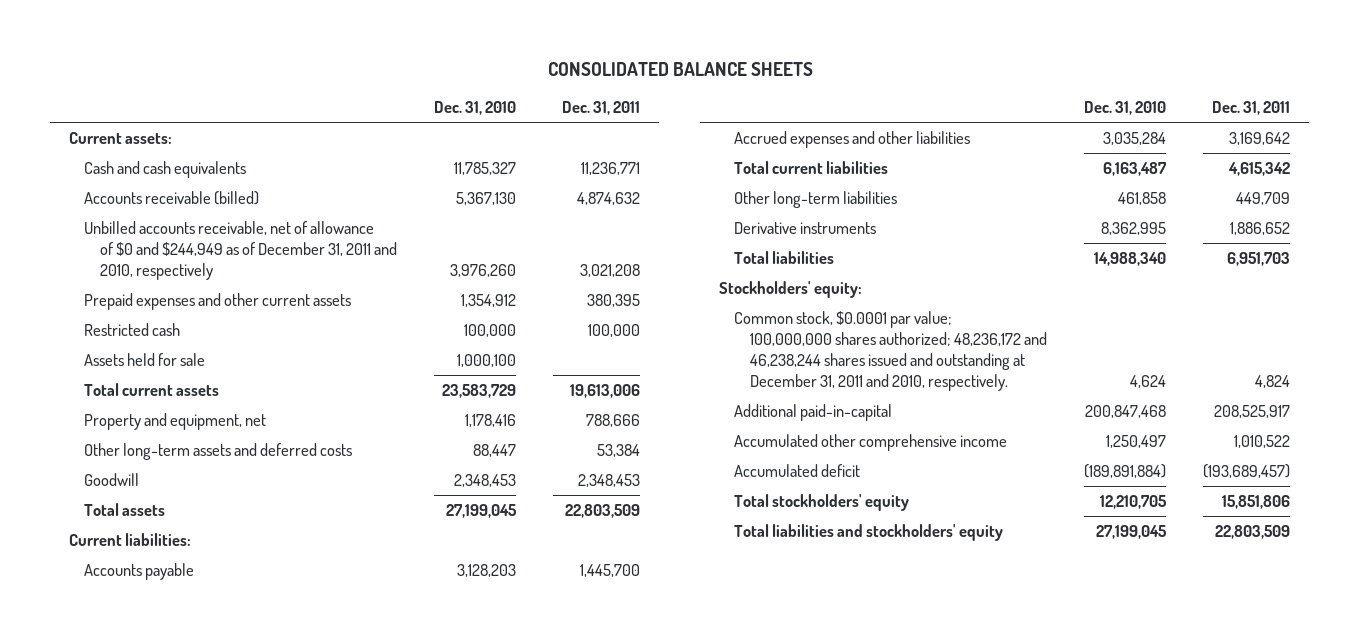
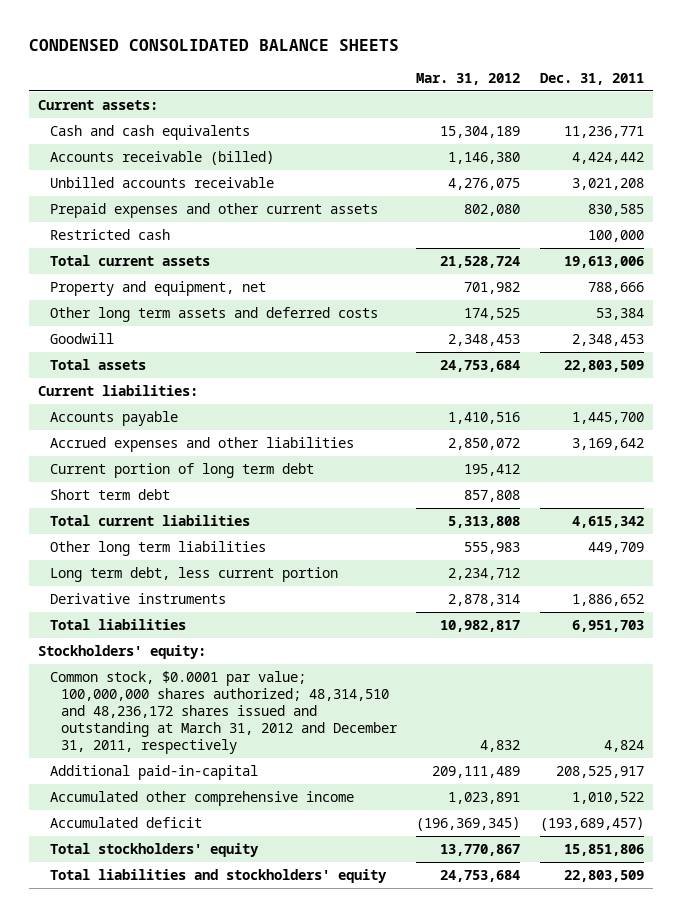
[547,61,813,76] CONSOLIDATED BALANCE SHEETS -> [28,38,399,51] CONDENSED CONSOLIDATED BALANCE SHEETS
[434,101,517,116] Dec. 31, 2010 -> none
none -> [416,72,521,85] Mar. 31, 2012
[577,192,641,206] 4,874,632 -> [571,152,644,165] 4,424,442
[84,221,398,280] Unbilled accounts receivable, net of allowance of $0 and $244,949 as of December 31, 2011 and 2010, respectively -> [49,177,274,189] Unbilled accounts receivable
[587,294,641,308] 380,395 -> [587,204,644,217] 830,585
[84,353,206,367] Assets held for sale -> none
[84,443,353,461] Other long-term assets and deferred costs -> [49,307,378,323] Other long term assets and deferred costs
none -> [49,463,314,479] Current portion of long term debt
none -> [49,489,170,501] Short term debt
[734,191,898,209] Other long-term liabilities -> [49,541,266,557] Other long term liabilities
none -> [49,567,338,583] Long term debt, less current portion
[734,311,1048,391] Common stock, $0.0001 par value; 100,000,000 shares authorized; 48,236,172 and 46,238,244 shares issued and outstanding at December 31, 2011 and 2010, respectively. -> [49,671,399,754] Common stock, $0.0001 par value; 100,000,000 shares authorized; 48,314,510 and 48,236,172 shares issued and outstanding at March 31, 2012 and December 31, 2011, respectively

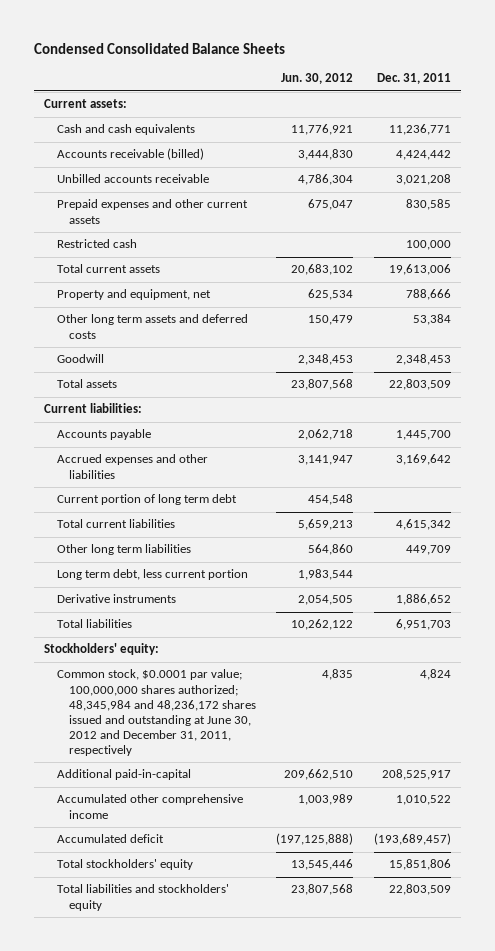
[28,38,399,51] CONDENSED CONSOLIDATED BALANCE SHEETS -> [34,42,286,54] Condensed Consolidated Balance Sheets
[416,72,521,85] Mar. 31, 2012 -> none
none -> [281,73,354,85] Jun. 30, 2012
[49,489,170,501] Short term debt -> none
[49,671,399,754] Common stock, $0.0001 par value; 100,000,000 shares authorized; 48,314,510 and 48,236,172 shares issued and outstanding at March 31, 2012 and December 31, 2011, respectively -> [56,669,256,757] Common stock, $0.0001 par value; 100,000,000 shares authorized; 48,345,984 and 48,236,172 shares issued and outstanding at June 30, 2012 and December 31, 2011, respectively

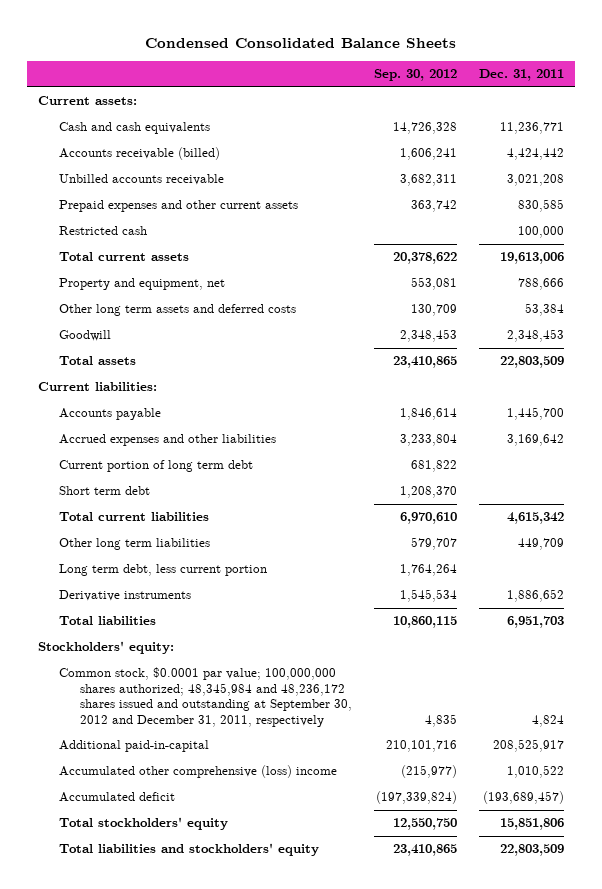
[281,73,354,85] Jun. 30, 2012 -> none
none -> [373,69,457,82] Sep. 30, 2012
none -> [59,486,151,496] Short term debt
[56,669,256,757] Common stock, $0.0001 par value; 100,000,000 shares authorized; 48,345,984 and 48,236,172 shares issued and outstanding at June 30, 2012 and December 31, 2011, respectively -> [59,667,352,728] Common stock, $0.0001 par value; 100,000,000 shares authorized; 48,345,984 and 48,236,172 shares issued and outstanding at September 30, 2012 and December 31, 2011, respectively
[56,794,243,819] Accumulated other comprehensive income -> [59,765,338,779] Accumulated other comprehensive (loss) income

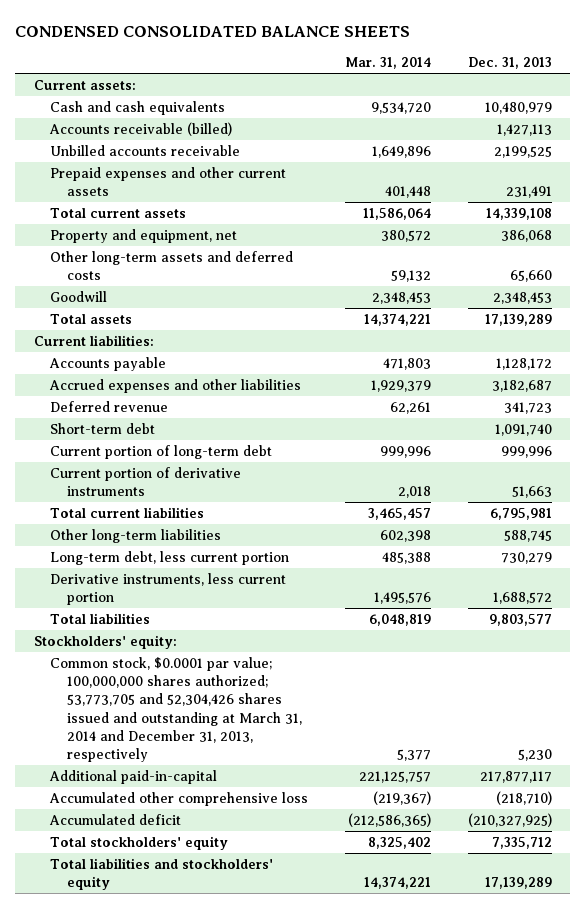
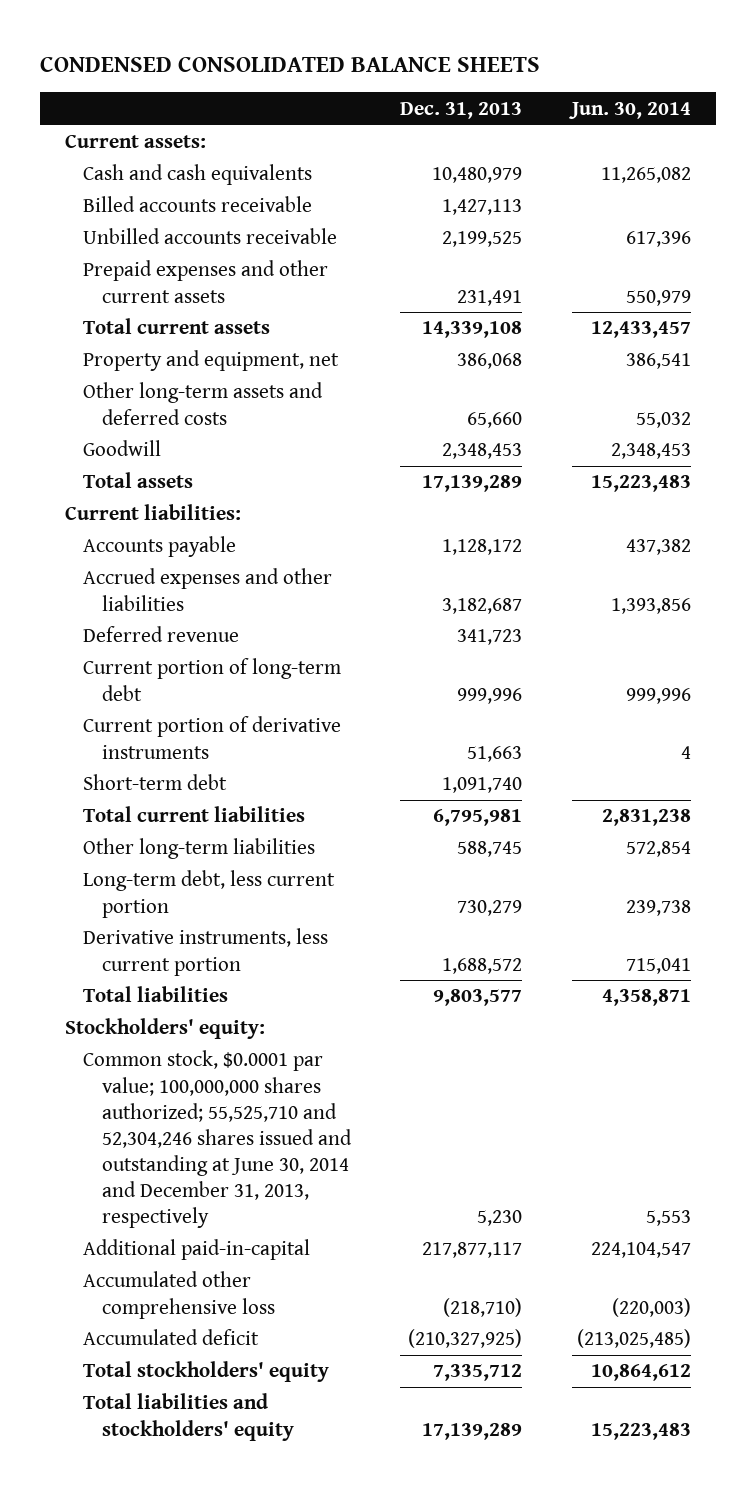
[345,57,432,70] Mar. 31, 2014 -> none
none -> [568,101,691,119] Jun. 30, 2014
[49,121,233,136] Accounts receivable (billed) -> [83,196,313,213] Billed accounts receivable
[50,422,156,434] Short-term debt -> [83,774,228,791] Short-term debt
[50,656,302,763] Common stock, $0.0001 par value; 100,000,000 shares authorized; 53,773,705 and 52,304,426 shares issued and outstanding at March 31, 2014 and December 31, 2013, respectively -> [83,1050,352,1228] Common stock, $0.0001 par value; 100,000,000 shares authorized; 55,525,710 and 52,304,246 shares issued and outstanding at June 30, 2014 and December 31, 2013, respectively

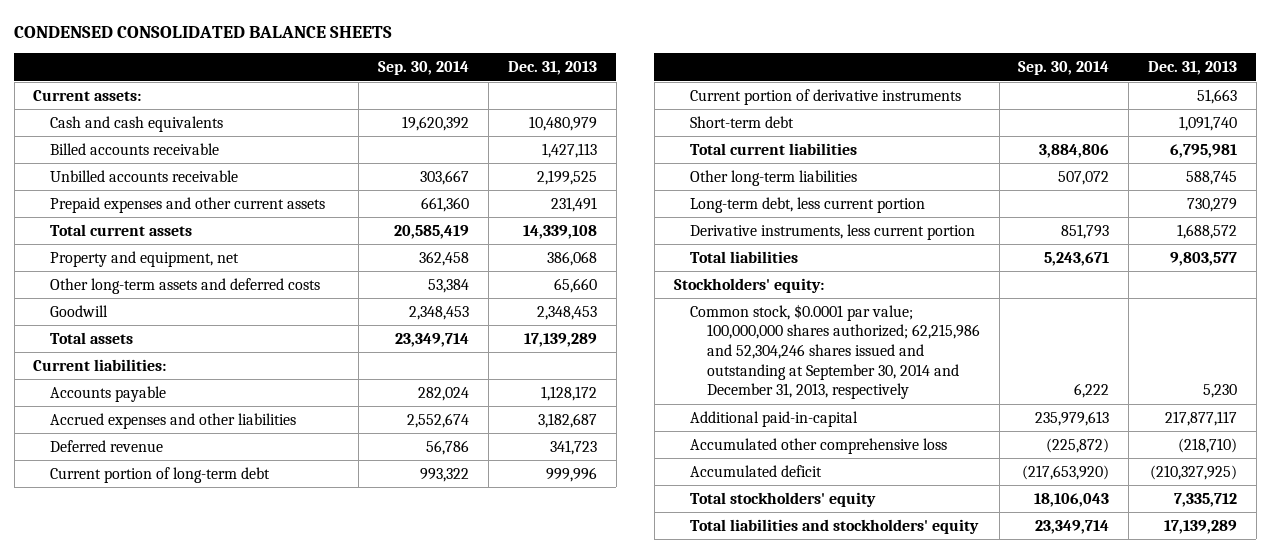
[568,101,691,119] Jun. 30, 2014 -> none
none -> [378,61,470,76] Sep. 30, 2014
[83,1050,352,1228] Common stock, $0.0001 par value; 100,000,000 shares authorized; 55,525,710 and 52,304,246 shares issued and outstanding at June 30, 2014 and December 31, 2013, respectively -> [690,303,980,400] Common stock, $0.0001 par value; 100,000,000 shares authorized; 62,215,986 and 52,304,246 shares issued and outstanding at September 30, 2014 and December 31, 2013, respectively

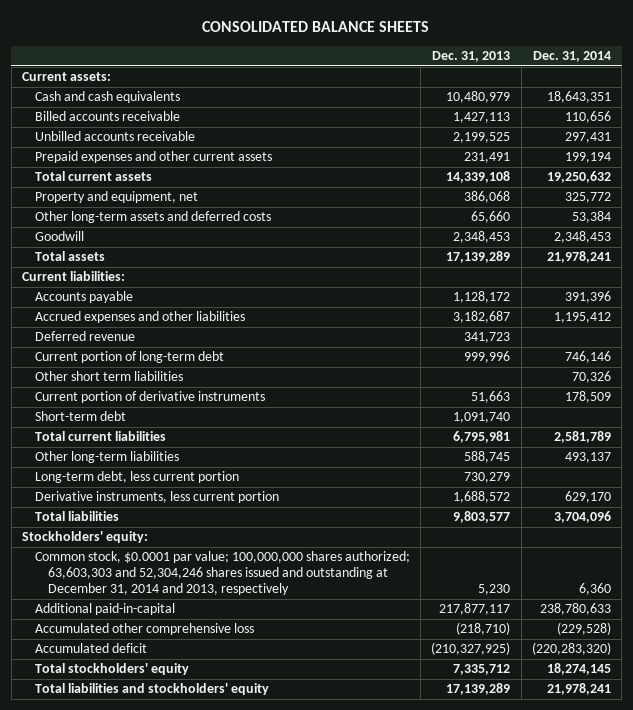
[14,25,393,38] CONDENSED CONSOLIDATED BALANCE SHEETS -> [202,21,430,33] CONSOLIDATED BALANCE SHEETS
[378,61,470,76] Sep. 30, 2014 -> none
none -> [532,51,611,63] Dec. 31, 2014
none -> [34,371,183,382] Other short term liabilities
[690,303,980,400] Common stock, $0.0001 par value; 100,000,000 shares authorized; 62,215,986 and 52,304,246 shares issued and outstanding at September 30, 2014 and December 31, 2013, respectively -> [34,551,410,596] Common stock, $0.0001 par value; 100,000,000 shares authorized; 63,603,303 and 52,304,246 shares issued and outstanding at December 31, 2014 and 2013, respectively

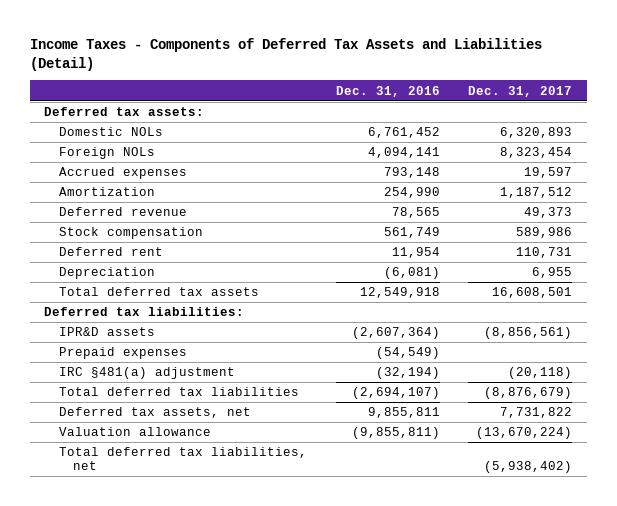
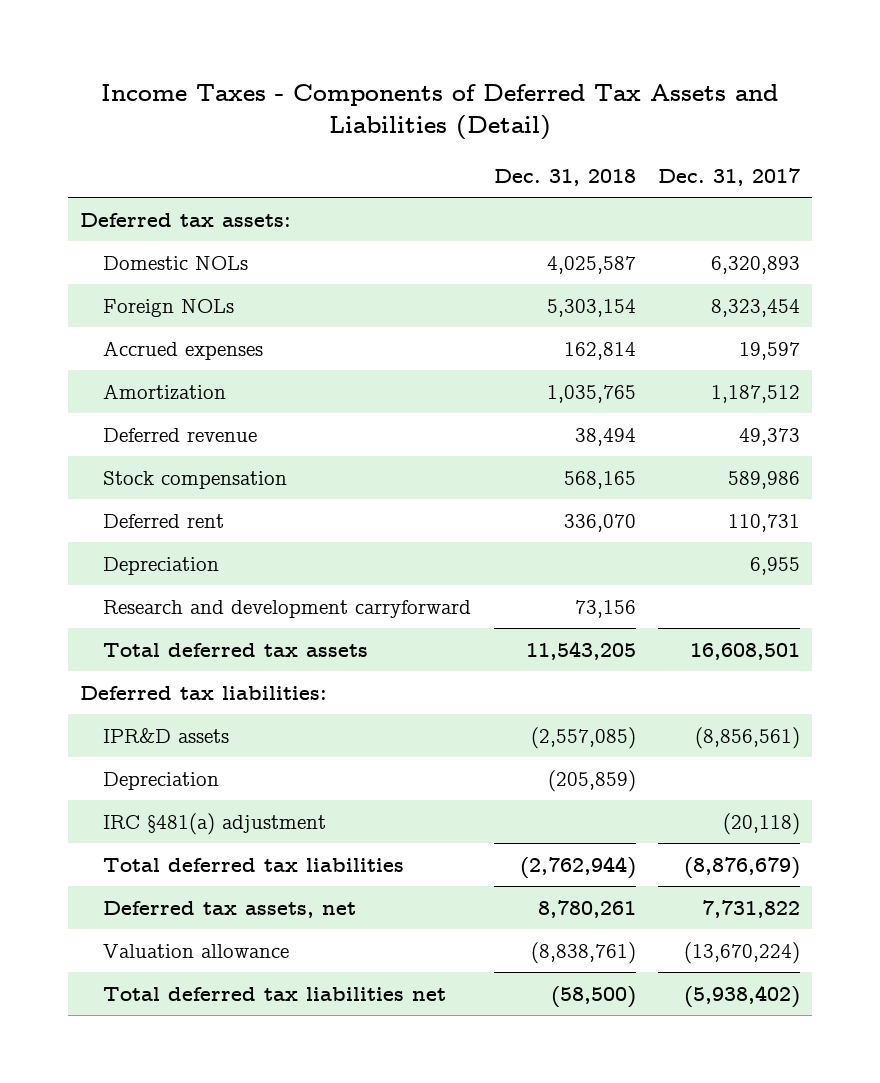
[335,85,440,97] Dec. 31, 2016 -> none
none -> [493,169,636,187] Dec. 31, 2018
none -> [103,599,472,618] Research and development carryforward
[58,347,187,360] Prepaid expenses -> none
none -> [103,771,220,790] Depreciation
[58,447,307,471] Total deferred tax liabilities, net -> [103,986,447,1001] Total deferred tax liabilities net

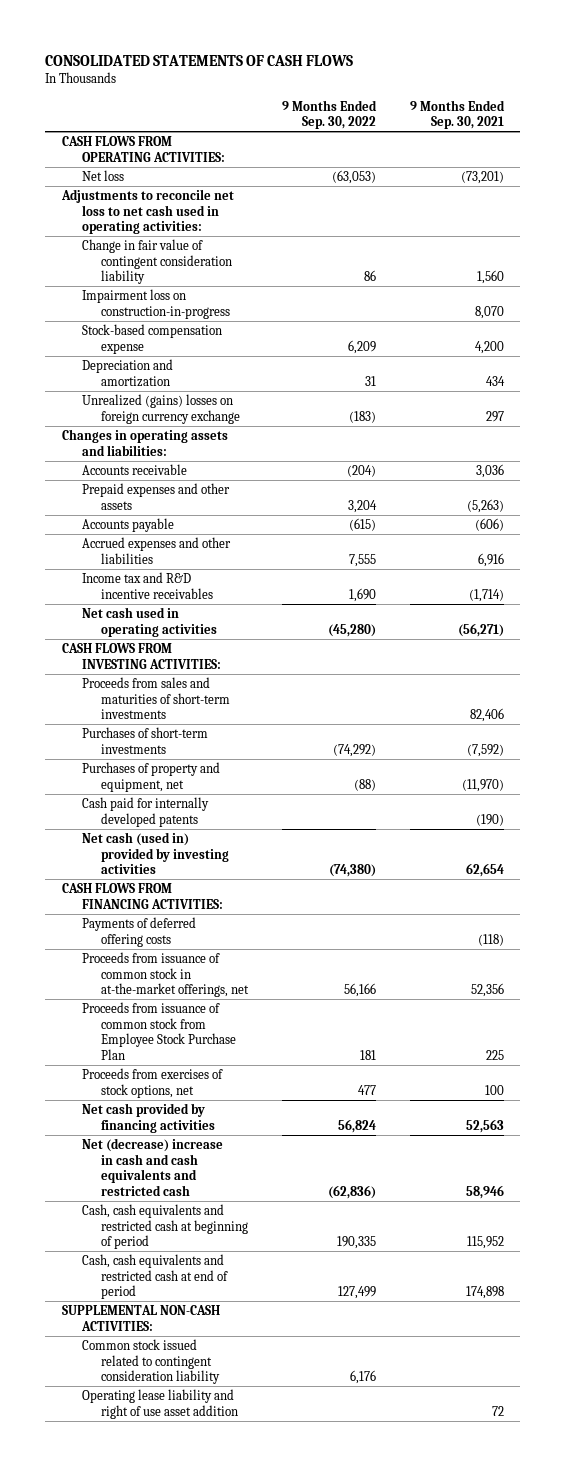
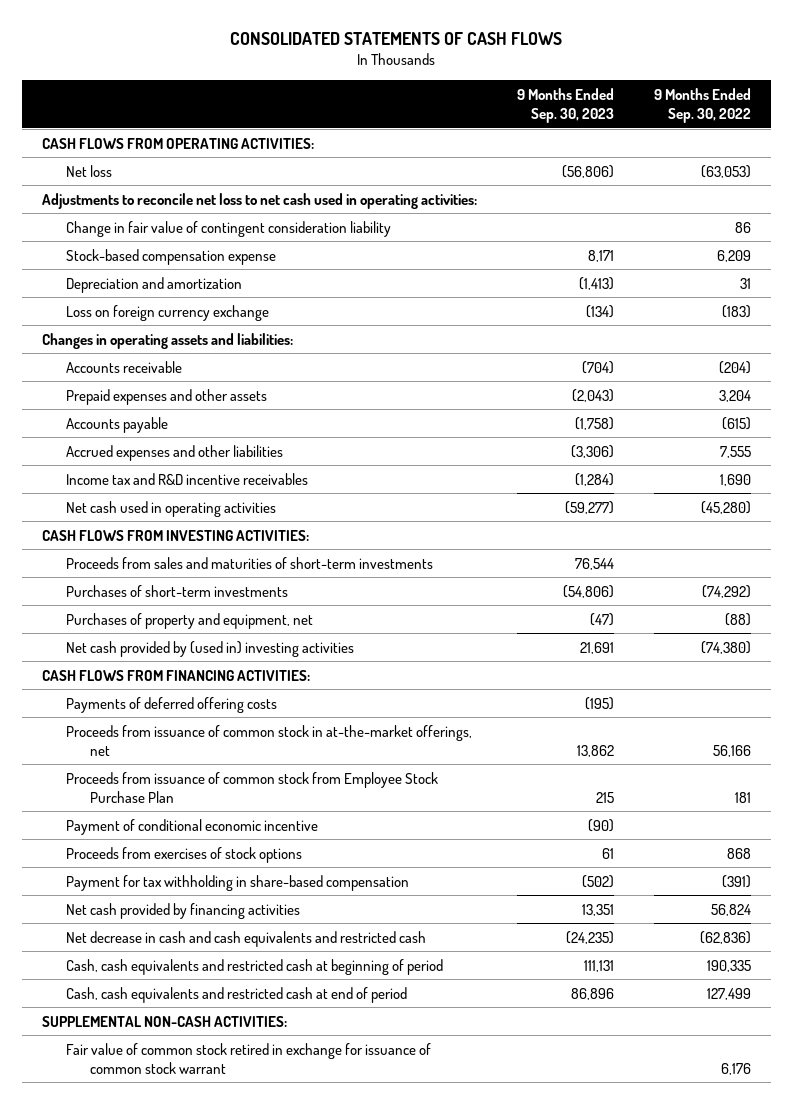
[409,99,505,130] 9 Months Ended Sep. 30, 2021 -> none
none -> [516,87,614,124] 9 Months Ended Sep. 30, 2023
[81,289,231,319] Impairment loss on construction-in-progress -> none
[81,394,241,424] Unrealized (gains) losses on foreign currency exchange -> [65,304,269,321] Loss on foreign currency exchange
[81,797,209,827] Cash paid for internally developed patents -> none
[81,832,230,875] Net cash (used in) provided by investing activities -> [65,640,354,657] Net cash provided by (used in) investing activities
none -> [65,818,318,835] Payment of conditional economic incentive
[81,1068,223,1098] Proceeds from exercises of stock options, net -> [65,846,302,863] Proceeds from exercises of stock options
[357,1084,376,1095] 477 -> [727,847,752,859] 868
none -> [65,874,409,891] Payment for tax withholding in share-based compensation
[81,1138,223,1196] Net (decrease) increase in cash and cash equivalents and restricted cash -> [65,930,426,947] Net decrease in cash and cash equivalents and restricted cash
[81,1389,239,1419] Operating lease liability and right of use asset addition -> none
[81,1339,221,1385] Common stock issued related to contingent consideration liability -> [65,1042,431,1074] Fair value of common stock retired in exchange for issuance of common stock warrant

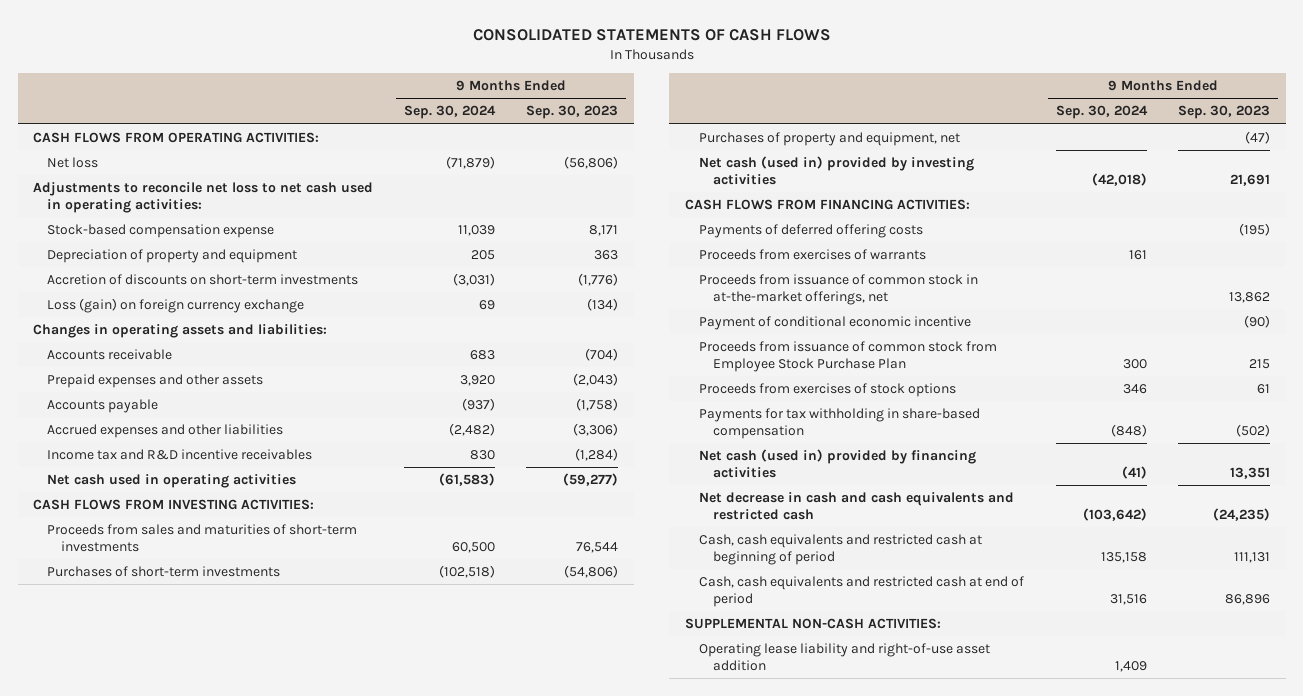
[654,87,752,124] 9 Months Ended Sep. 30, 2022 -> none
none -> [404,105,497,120] Sep. 30, 2024
[65,220,391,237] Change in fair value of contingent consideration liability -> none
[65,276,242,293] Depreciation and amortization -> none
none -> [47,249,298,264] Depreciation of property and equipment
none -> [47,274,359,286] Accretion of discounts on short-term investments
[65,304,269,321] Loss on foreign currency exchange -> [47,298,305,314] Loss (gain) on foreign currency exchange
[65,640,354,657] Net cash provided by (used in) investing activities -> [699,156,975,185] Net cash (used in) provided by investing activities
none -> [699,249,927,261] Proceeds from exercises of warrants
[65,771,438,803] Proceeds from issuance of common stock from Employee Stock Purchase Plan -> [699,341,998,372] Proceeds from issuance of common stock from Employee Stock Purchase Plan
[65,874,409,891] Payment for tax withholding in share-based compensation -> [699,408,981,439] Payments for tax withholding in share-based compensation
[65,902,300,919] Net cash provided by financing activities -> [699,449,977,478] Net cash (used in) provided by financing activities
[65,1042,431,1074] Fair value of common stock retired in exchange for issuance of common stock warrant -> none
none -> [699,643,991,671] Operating lease liability and right-of-use asset addition

